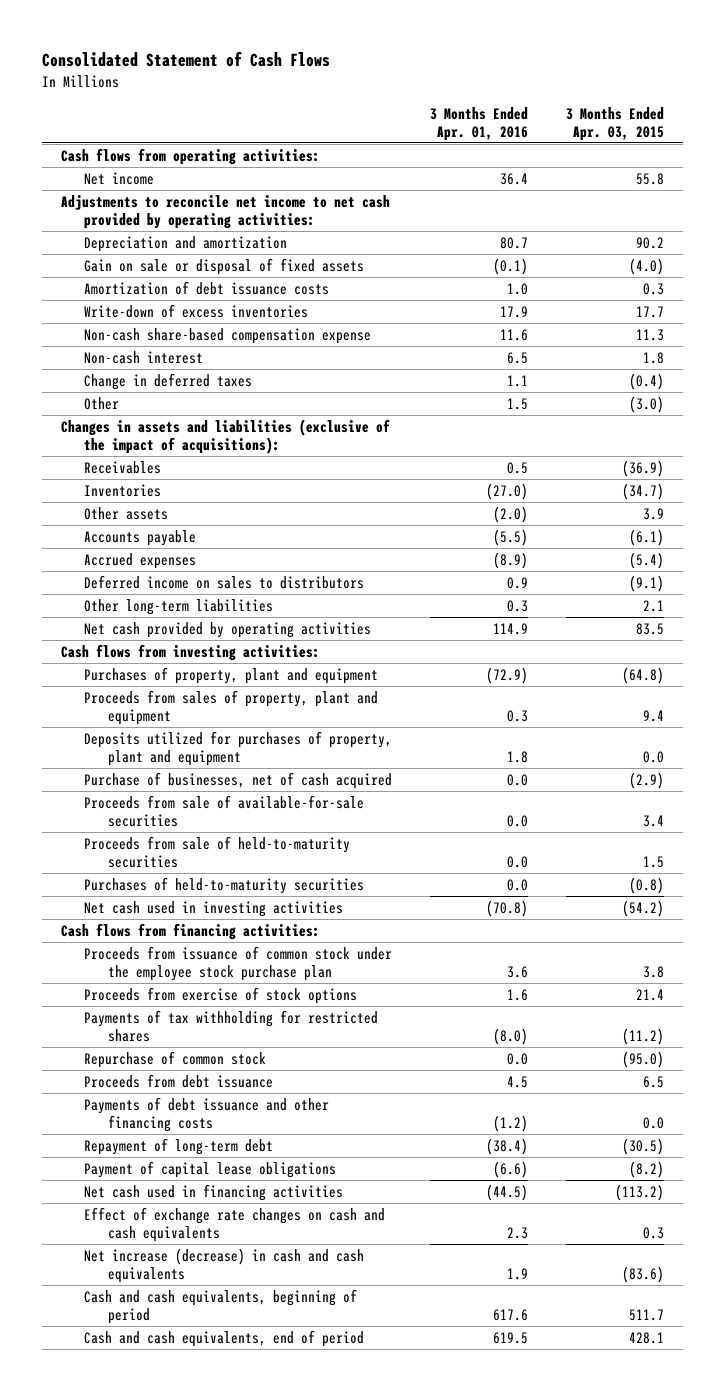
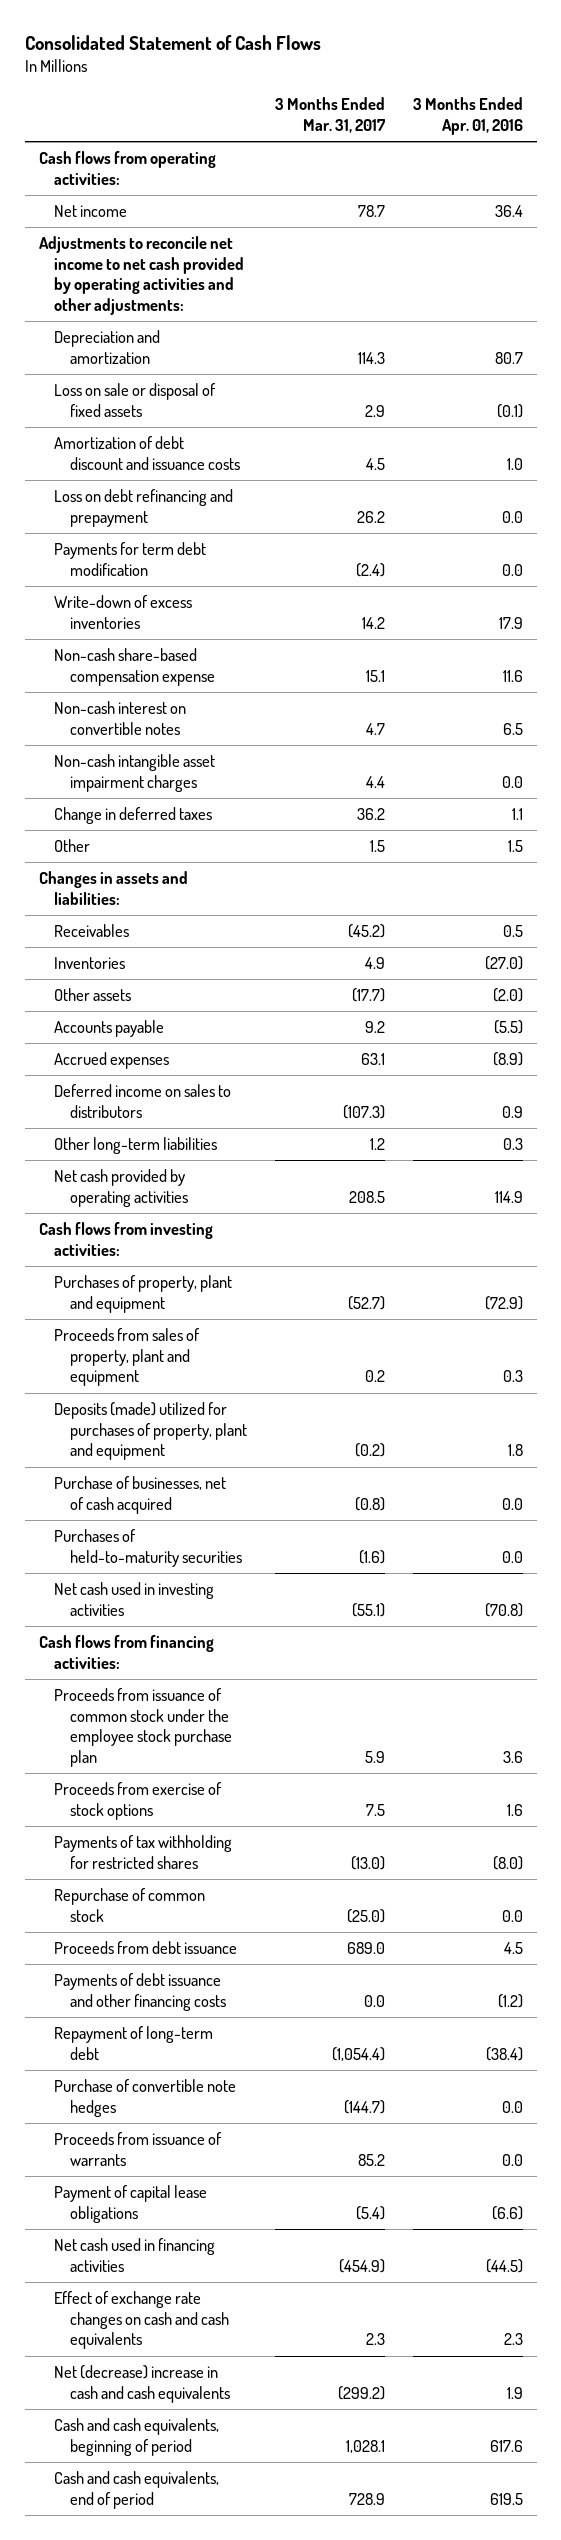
[565,106,664,141] 3 Months Ended Apr. 03, 2015 -> none
none -> [274,97,386,134] 3 Months Ended Mar. 31, 2017
[61,194,391,229] Adjustments to reconcile net income to net cash provided by operating activities: -> [38,236,245,316] Adjustments to reconcile net income to net cash provided by operating activities and other adjustments:
[84,257,365,275] Gain on sale or disposal of fixed assets -> [54,383,217,417] Loss on sale or disposal of fixed assets
[84,280,330,295] Amortization of debt issuance costs -> [54,436,241,470] Amortization of debt discount and issuance costs
none -> [54,489,234,527] Loss on debt refinancing and prepayment
none -> [54,542,207,576] Payments for term debt modification
[84,350,204,364] Non-cash interest -> [54,701,187,735] Non-cash interest on convertible notes
none -> [54,754,216,792] Non-cash intangible asset impairment charges
[61,418,391,454] Changes in assets and liabilities (exclusive of the impact of acquisitions): -> [38,871,188,905] Changes in assets and liabilities:
[84,730,393,766] Deposits utilized for purchases of property, plant and equipment -> [54,1402,248,1461] Deposits (made) utilized for purchases of property, plant and equipment
[84,794,365,827] Proceeds from sale of available-for-sale securities -> none
[84,835,351,868] Proceeds from sale of held-to-maturity securities -> none
none -> [54,2079,237,2117] Purchase of convertible note hedges
none -> [54,2132,223,2166] Proceeds from issuance of warrants
[84,1247,365,1283] Net increase (decrease) in cash and cash equivalents -> [54,2365,231,2403] Net (decrease) increase in cash and cash equivalents

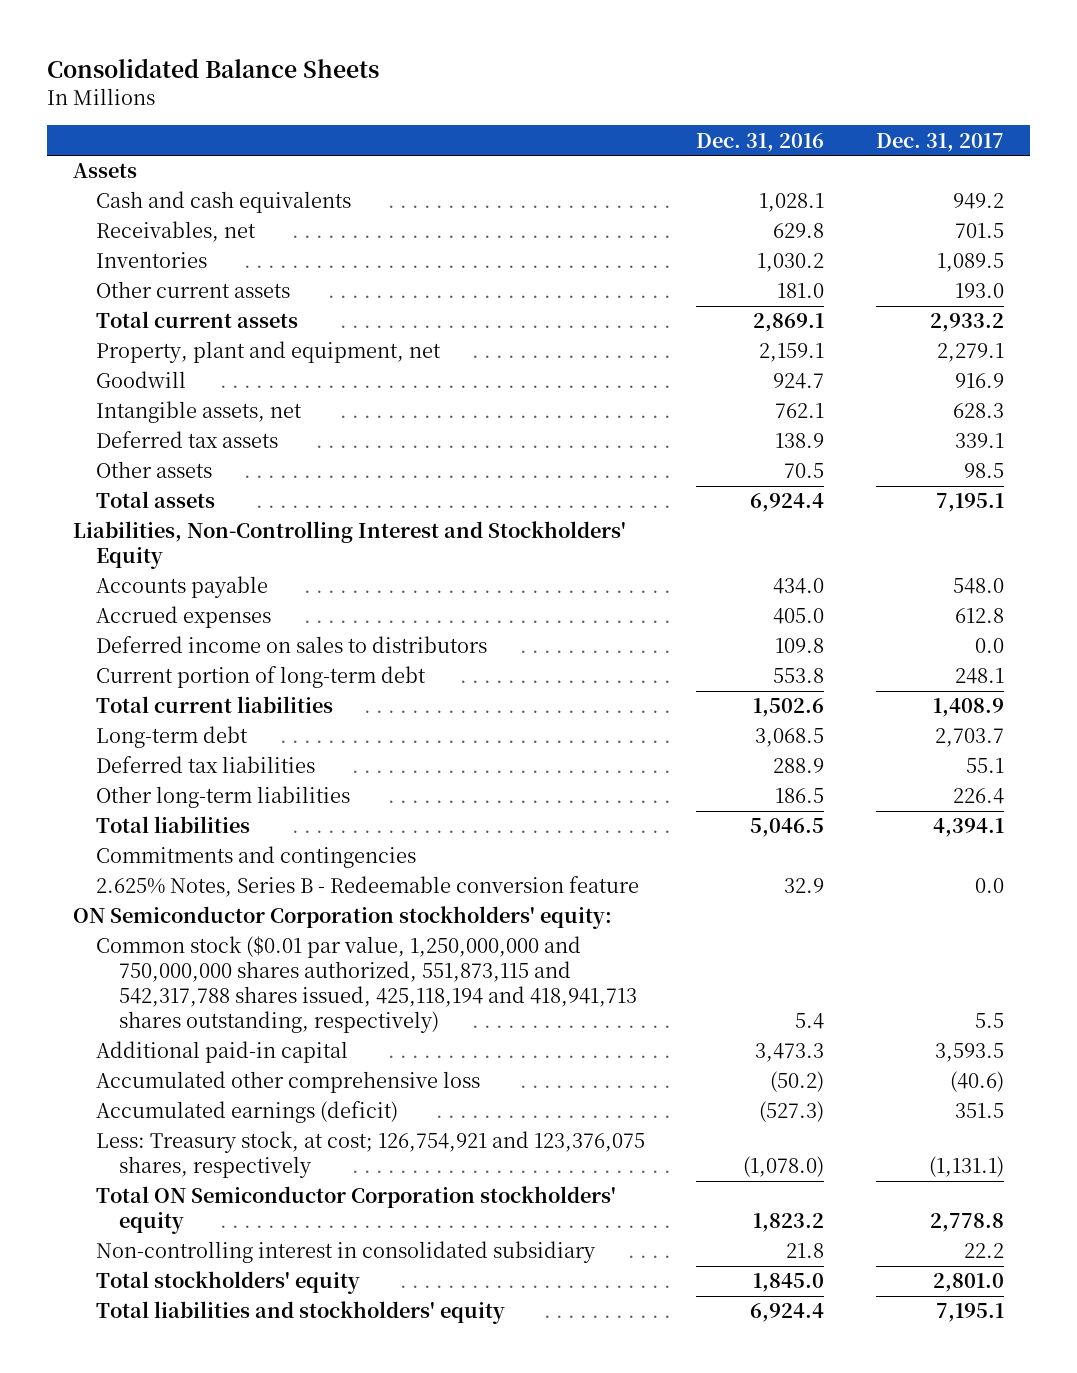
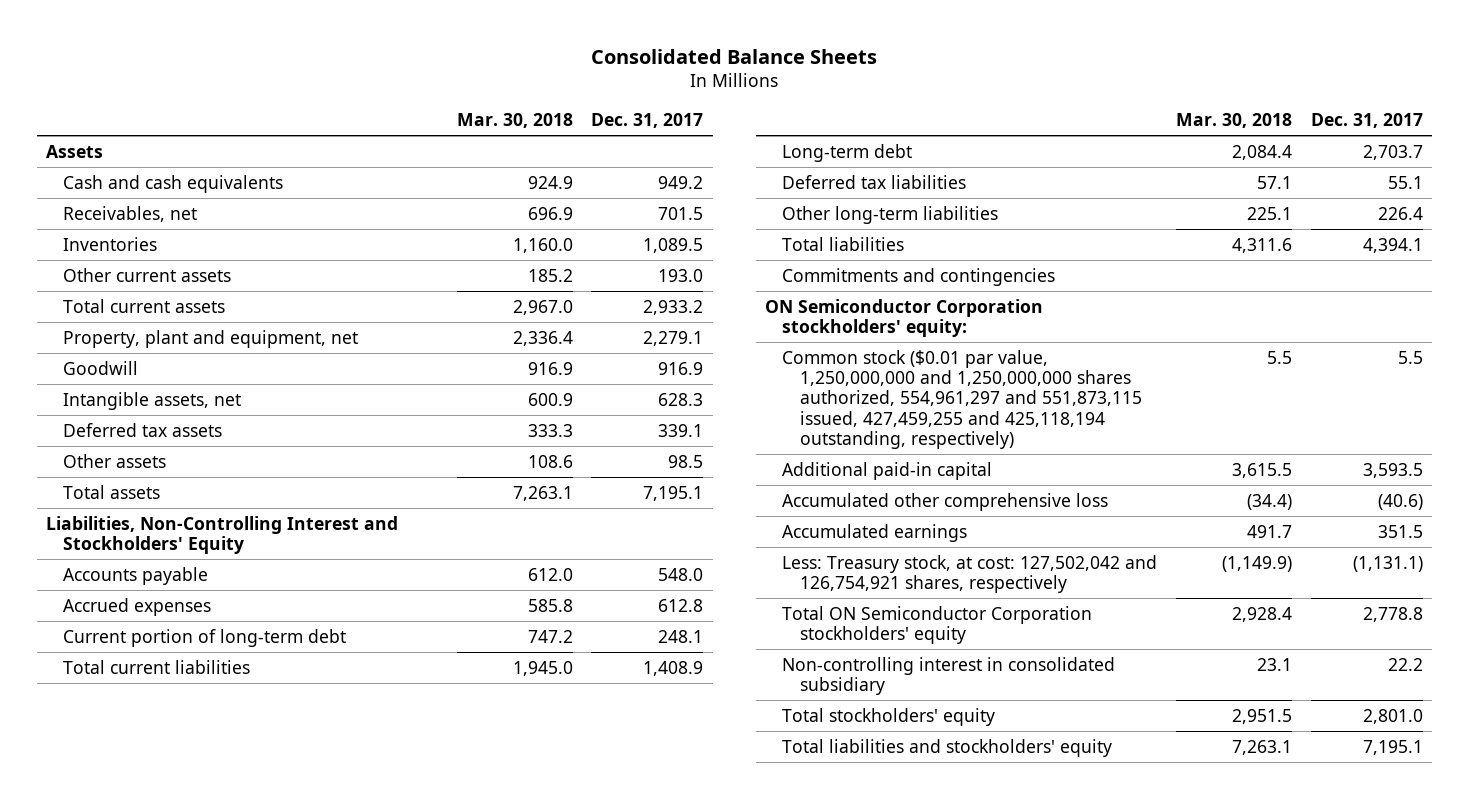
[696,132,825,152] Dec. 31, 2016 -> none
none -> [456,113,573,129] Mar. 30, 2018
[95,636,487,654] Deferred income on sales to distributors -> none
[95,876,639,898] 2.625% Notes, Series B - Redeemable conversion feature -> none
[95,936,637,1034] Common stock ($0.01 par value, 1,250,000,000 and 750,000,000 shares authorized, 551,873,115 and 542,317,788 shares issued, 425,118,194 and 418,941,713 shares outstanding, respectively) -> [782,349,1142,450] Common stock ($0.01 par value, 1,250,000,000 and 1,250,000,000 shares authorized, 554,961,297 and 551,873,115 issued, 427,459,255 and 425,118,194 outstanding, respectively)
[95,1101,398,1124] Accumulated earnings (deficit) -> [782,523,968,542] Accumulated earnings
[95,1131,645,1179] Less: Treasury stock, at cost; 126,754,921 and 123,376,075 shares, respectively -> [782,554,1158,593] Less: Treasury stock, at cost: 127,502,042 and 126,754,921 shares, respectively

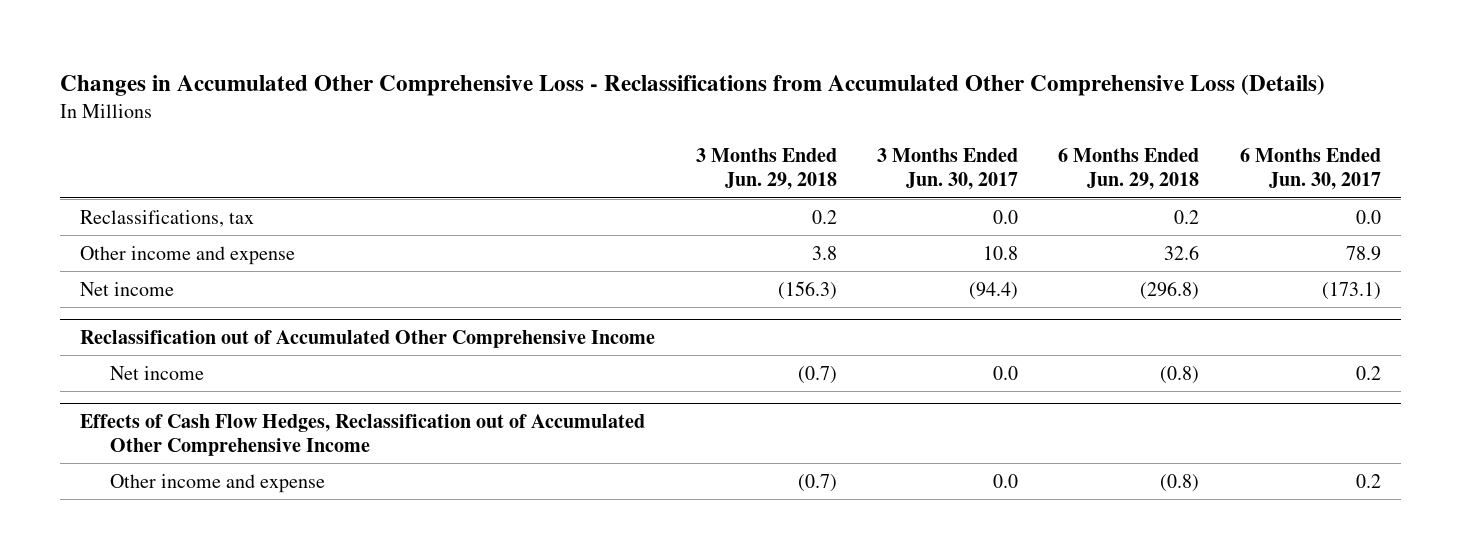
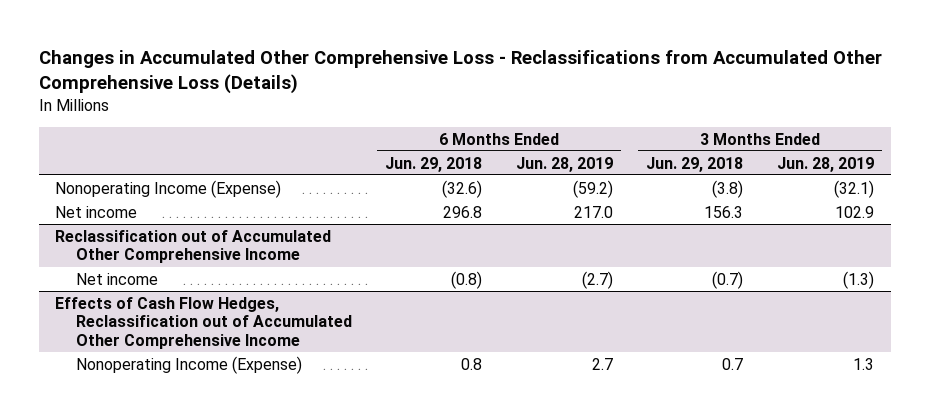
[877,148,1019,191] 3 Months Ended Jun. 30, 2017 -> none
[1239,148,1381,191] 6 Months Ended Jun. 30, 2017 -> none
none -> [515,156,613,172] Jun. 28, 2019
none -> [776,156,874,172] Jun. 28, 2019
[80,209,255,227] Reclassifications, tax -> none
[80,245,296,265] Other income and expense -> [55,179,282,198] Nonoperating Income (Expense)
[811,245,837,260] 3.8 -> [712,179,744,198] (3.8)
[1164,244,1200,260] 32.6 -> [442,179,483,198] (32.6)
[777,280,837,300] (156.3) -> [704,205,744,218] 156.3
[1140,280,1200,300] (296.8) -> [443,205,483,218] 296.8
[110,473,326,493] Other income and expense -> [75,355,302,374] Nonoperating Income (Expense)
[797,473,837,492] (0.7) -> [722,357,744,370] 0.7
[1160,473,1200,492] (0.8) -> [461,357,483,370] 0.8

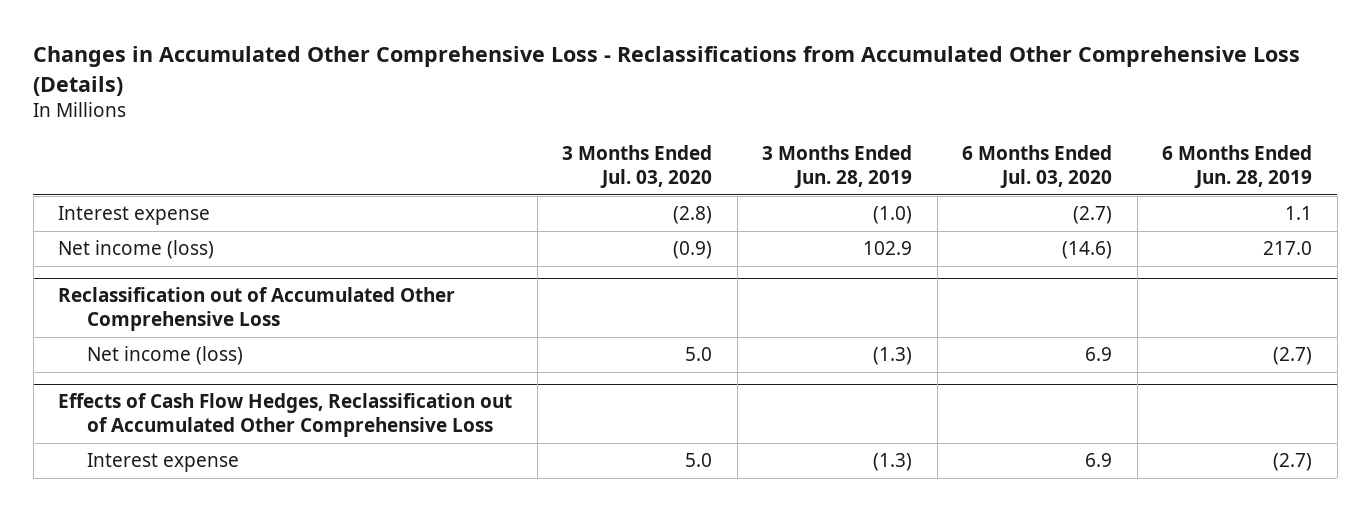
[385,156,483,172] Jun. 29, 2018 -> none
[646,156,744,172] Jun. 29, 2018 -> none
none -> [562,145,713,189] 3 Months Ended Jul. 03, 2020
none -> [962,145,1113,189] 6 Months Ended Jul. 03, 2020
[55,179,282,198] Nonoperating Income (Expense) -> none
[75,355,302,374] Nonoperating Income (Expense) -> none
none -> [58,206,211,226] Interest expense
[55,205,138,218] Net income -> [58,240,215,260] Net income (loss)
[55,229,332,264] Reclassification out of Accumulated Other Comprehensive Income -> [58,287,456,332] Reclassification out of Accumulated Other Comprehensive Loss
[75,272,158,285] Net income -> [86,346,243,366] Net income (loss)
[55,296,352,350] Effects of Cash Flow Hedges, Reclassification out of Accumulated Other Comprehensive Income -> [58,393,513,438] Effects of Cash Flow Hedges, Reclassification out of Accumulated Other Comprehensive Loss
none -> [86,453,239,473] Interest expense

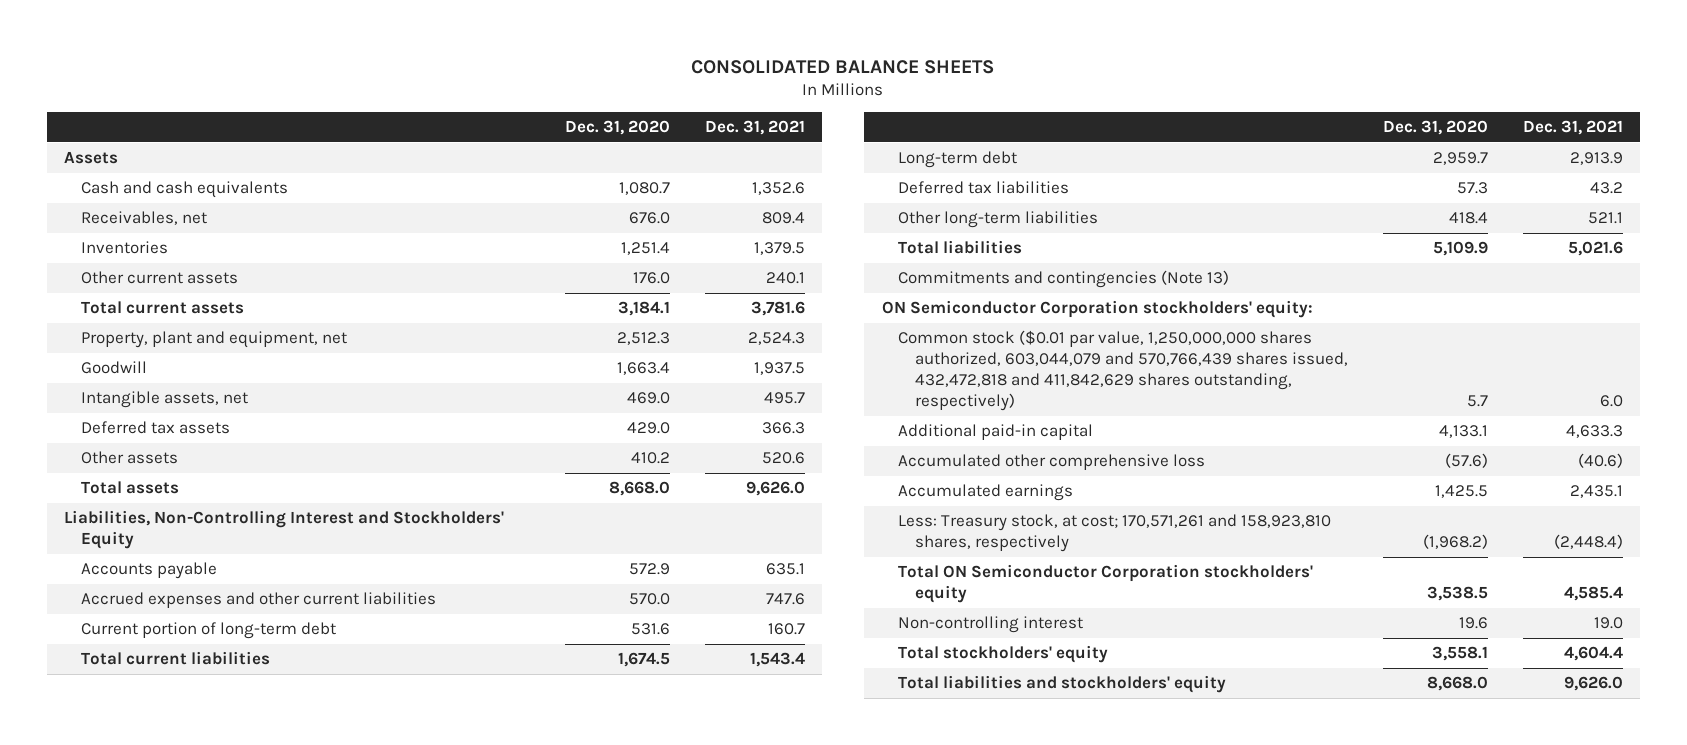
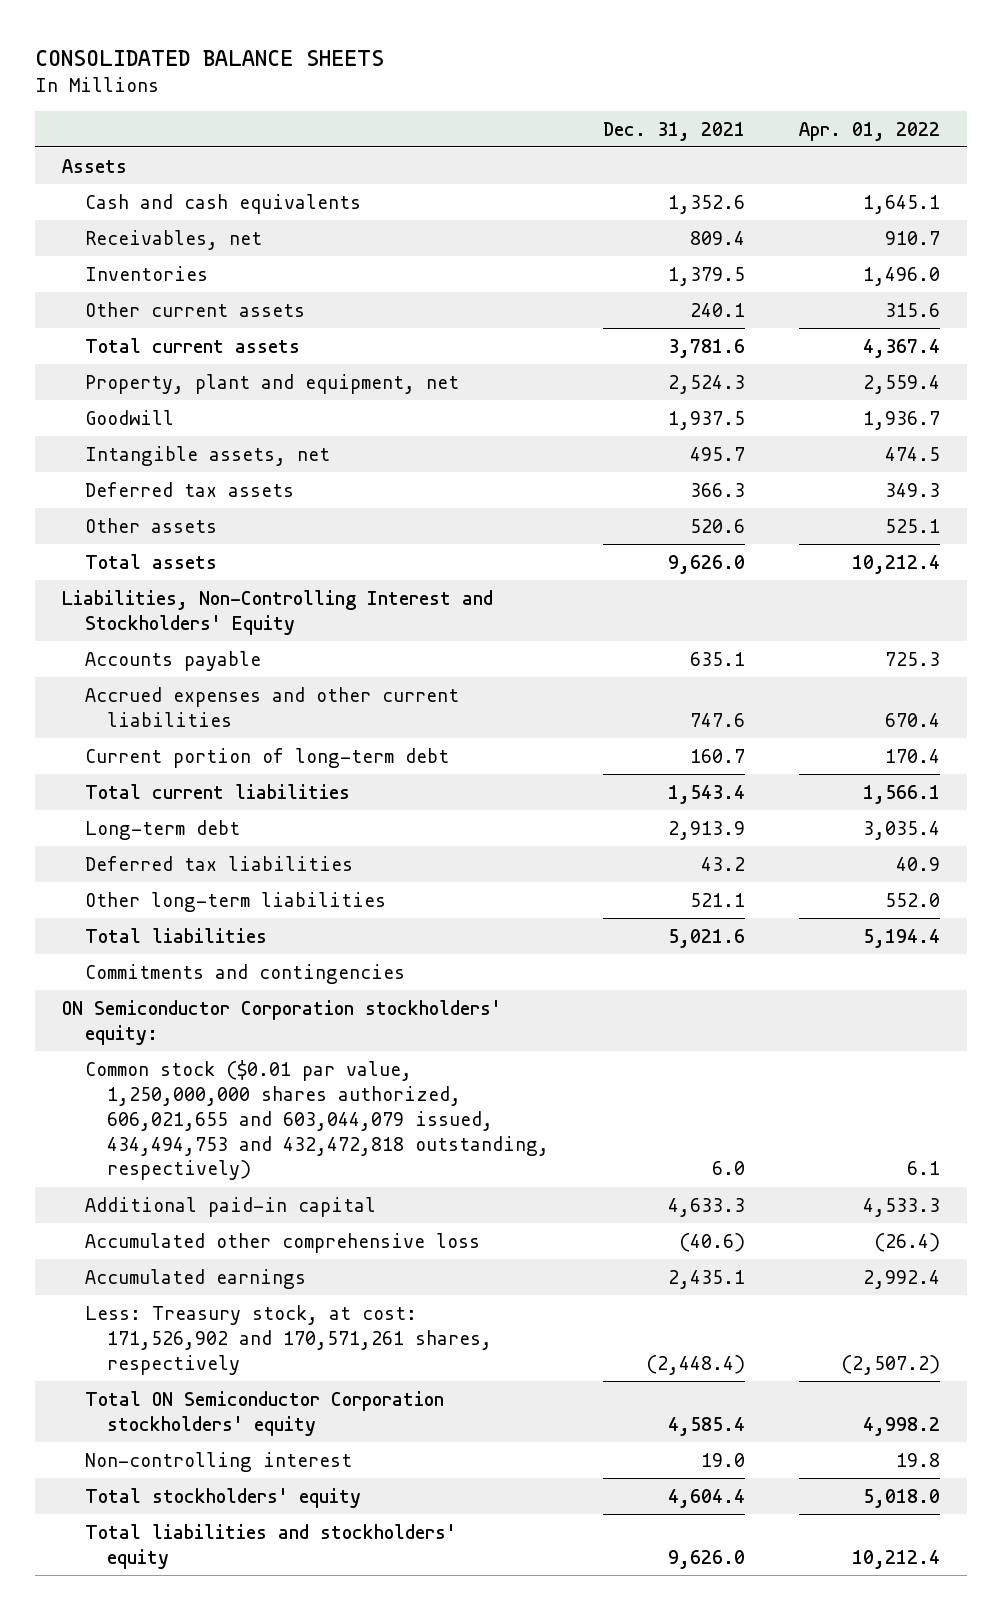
[565,120,671,136] Dec. 31, 2020 -> none
none -> [798,121,940,141] Apr. 01, 2022
[898,270,1230,289] Commitments and contingencies (Note 13) -> [84,963,405,984] Commitments and contingencies
[898,330,1349,412] Common stock ($0.01 par value, 1,250,000,000 shares authorized, 603,044,079 and 570,766,439 shares issued, 432,472,818 and 411,842,629 shares outstanding, respectively) -> [84,1059,550,1181] Common stock ($0.01 par value, 1,250,000,000 shares authorized, 606,021,655 and 603,044,079 issued, 434,494,753 and 432,472,818 outstanding, respectively)
[898,514,1332,553] Less: Treasury stock, at cost; 170,571,261 and 158,923,810 shares, respectively -> [84,1304,493,1375] Less: Treasury stock, at cost: 171,526,902 and 170,571,261 shares, respectively

